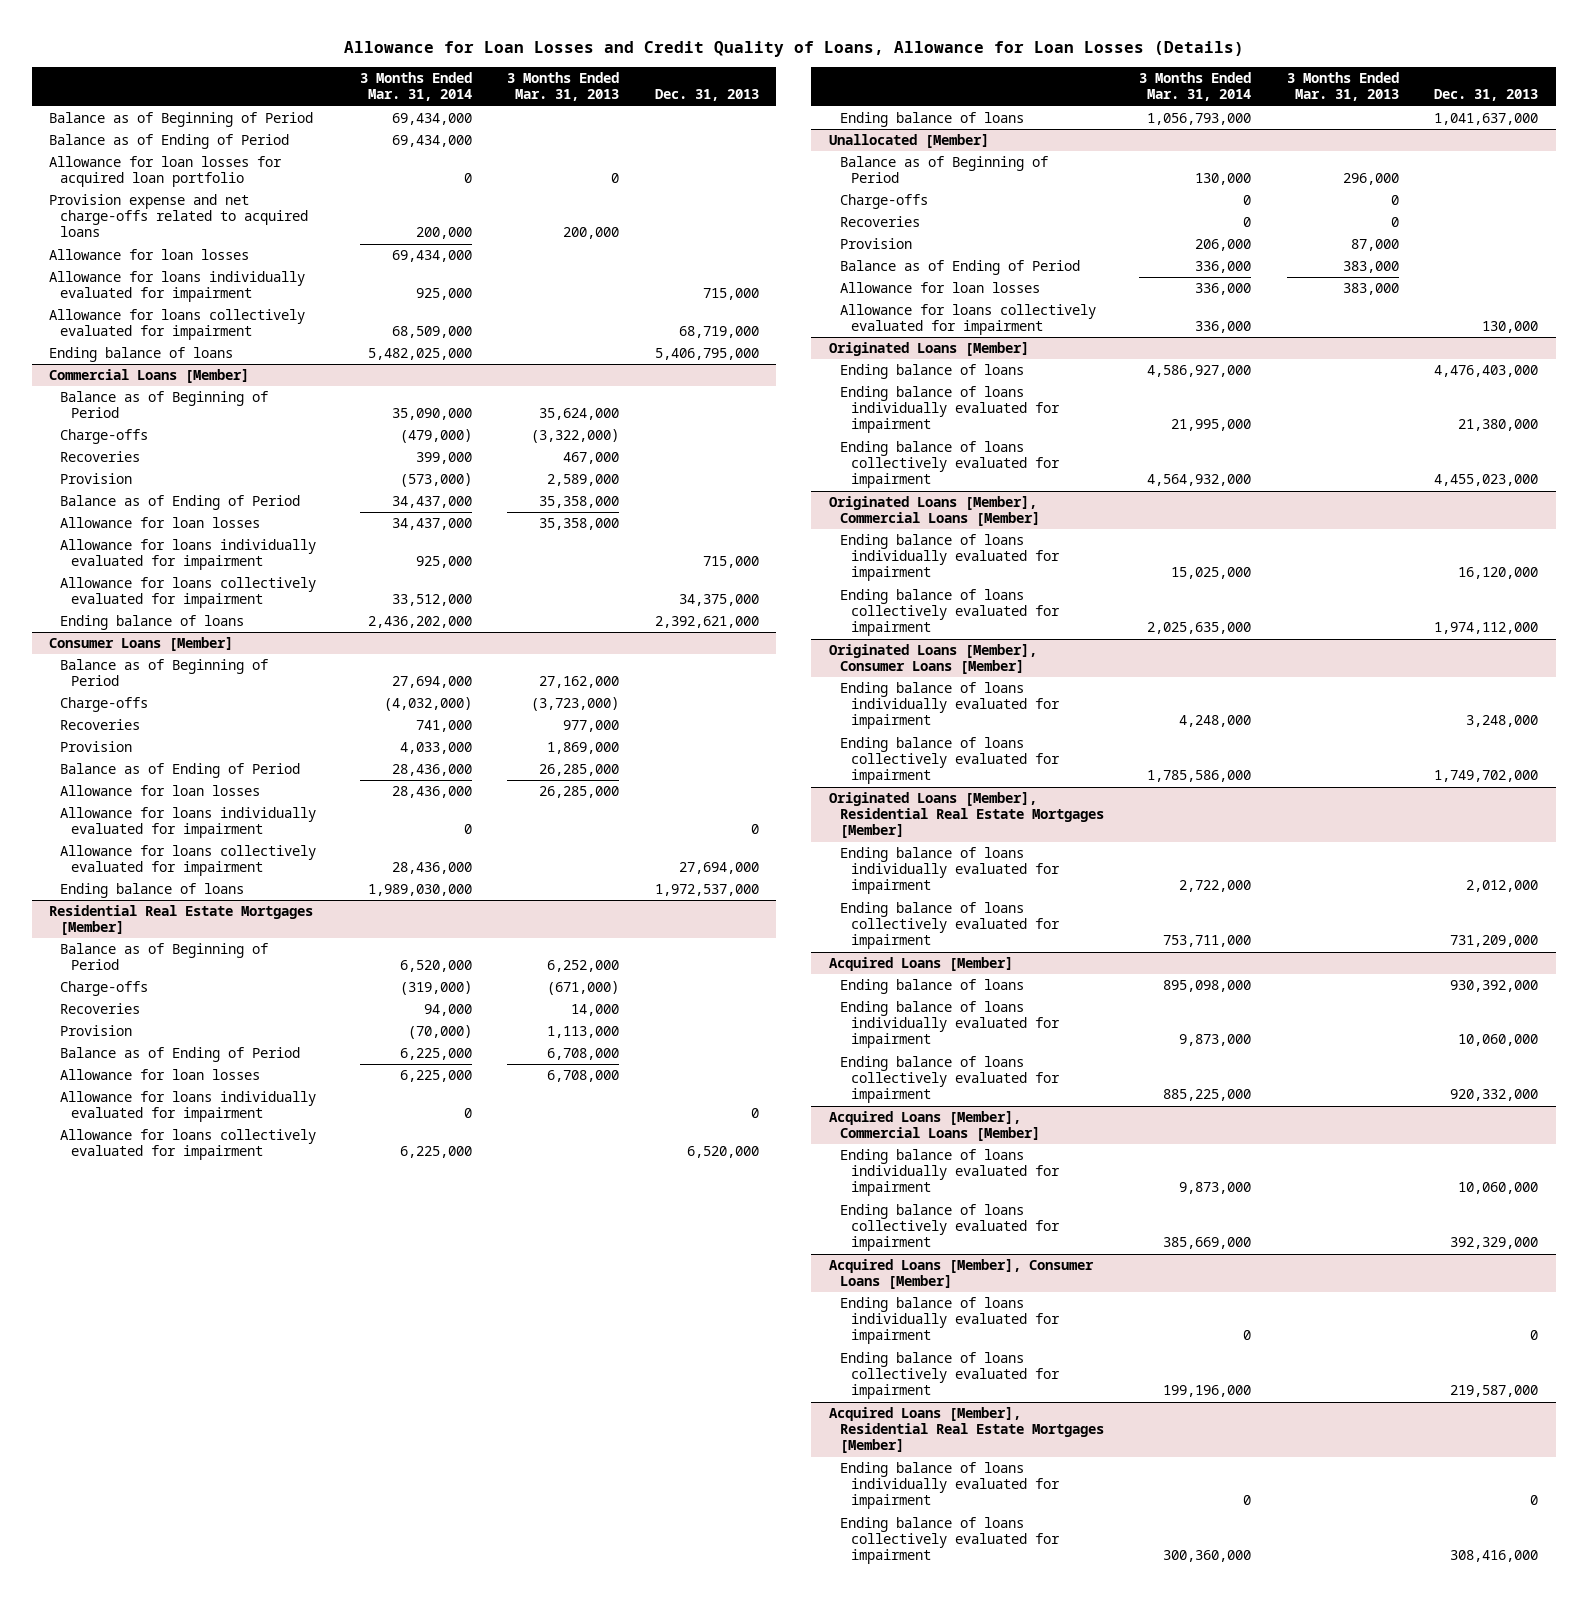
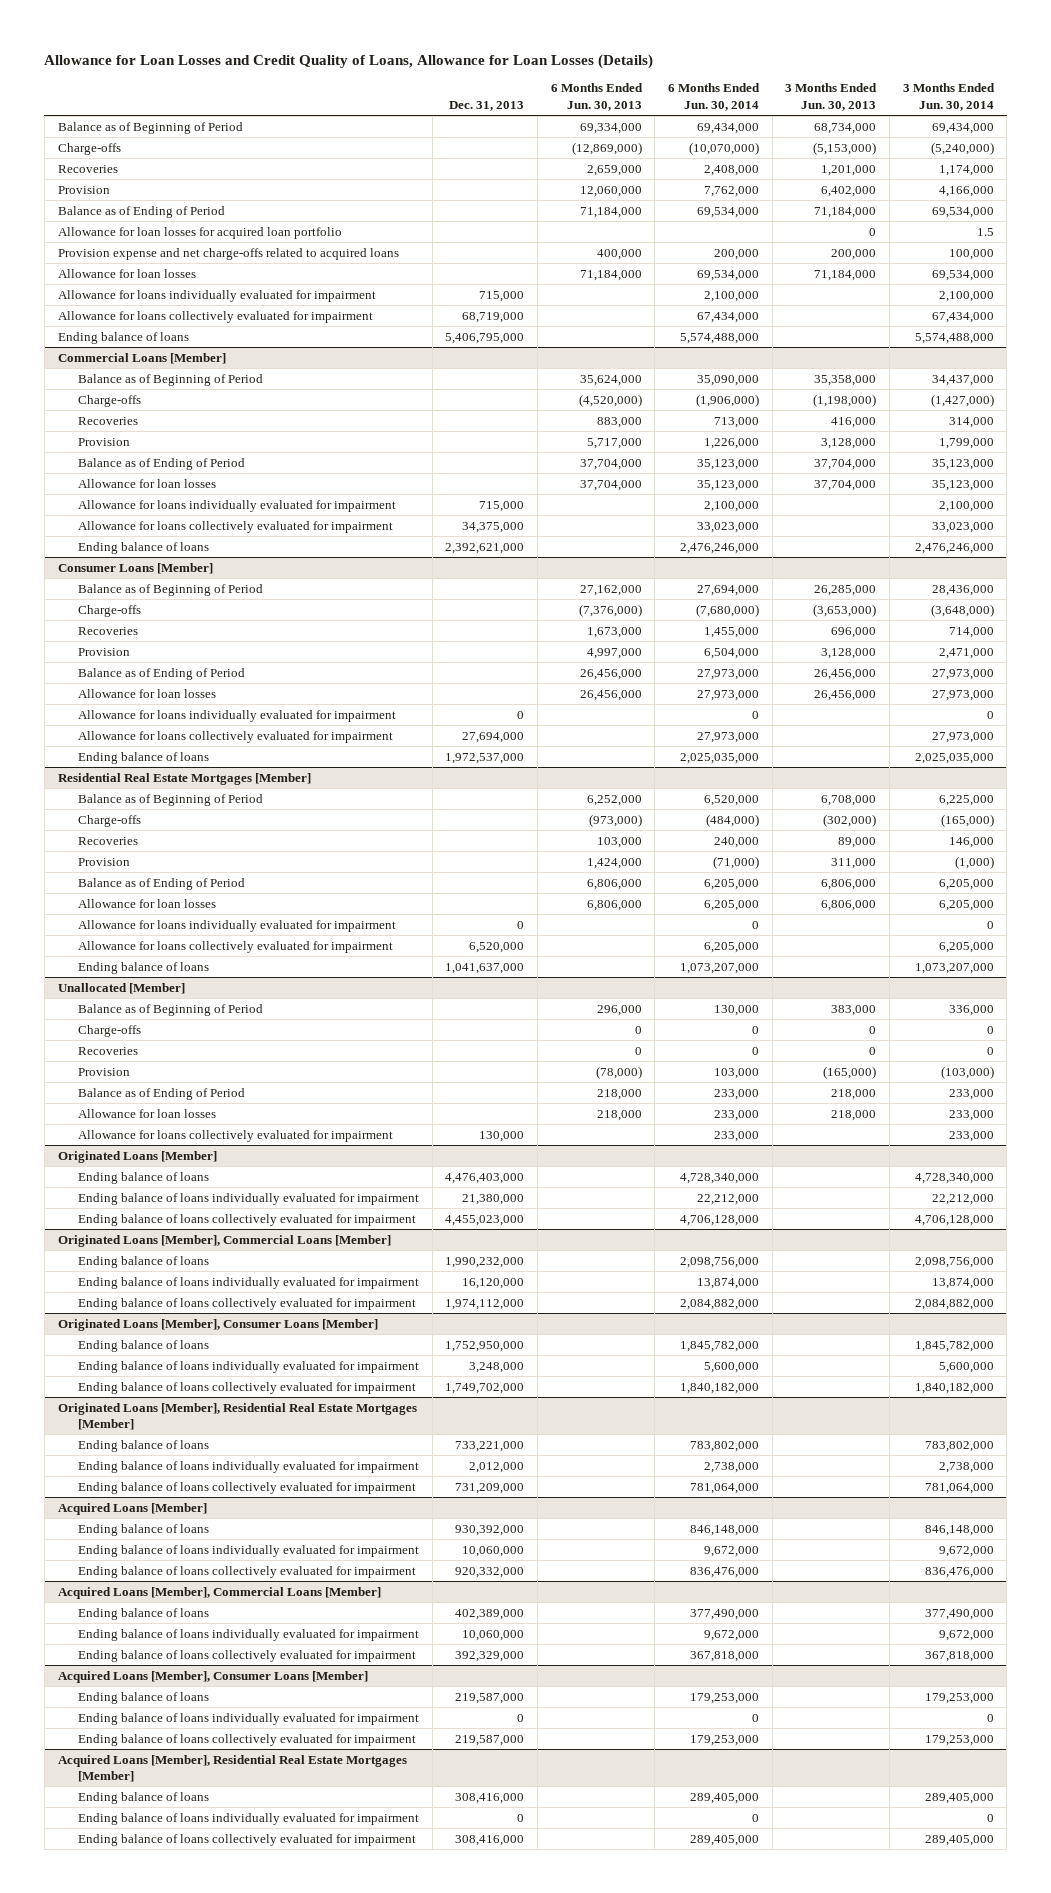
[359,72,472,102] 3 Months Ended Mar. 31, 2014 -> none
[507,72,620,102] 3 Months Ended Mar. 31, 2013 -> none
none -> [550,83,643,112] 6 Months Ended Jun. 30, 2013
none -> [667,83,760,112] 6 Months Ended Jun. 30, 2014
none -> [785,83,878,112] 3 Months Ended Jun. 30, 2013
none -> [902,83,995,112] 3 Months Ended Jun. 30, 2014
none -> [57,142,121,155] Charge-offs
none -> [57,164,118,173] Recoveries
none -> [57,185,110,194] Provision
none -> [77,1255,209,1268] Ending balance of loans
none -> [77,1339,209,1352] Ending balance of loans
none -> [77,1439,209,1452] Ending balance of loans
none -> [77,1607,209,1620] Ending balance of loans
none -> [77,1691,209,1704] Ending balance of loans
none -> [77,1791,209,1804] Ending balance of loans

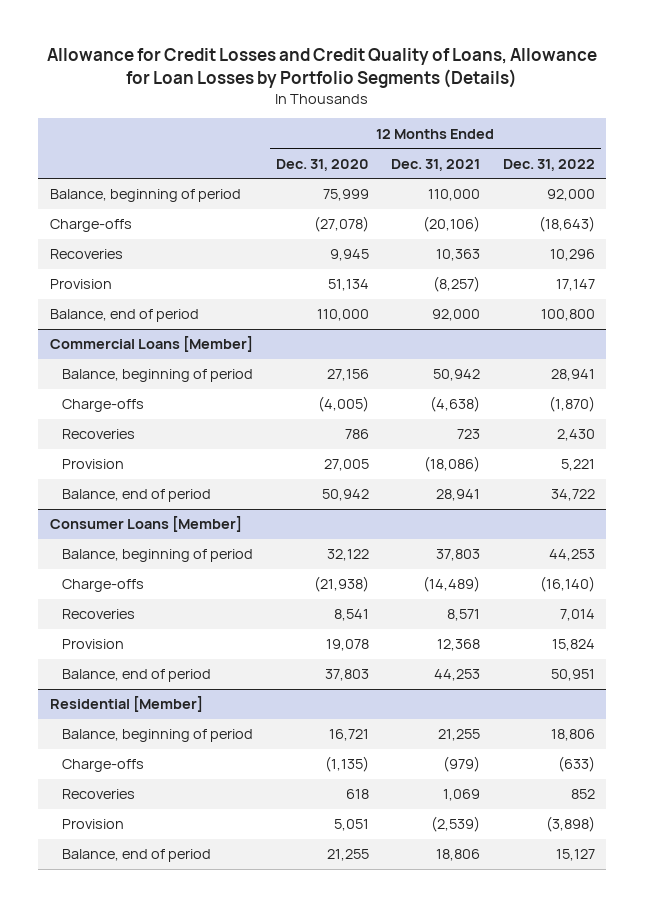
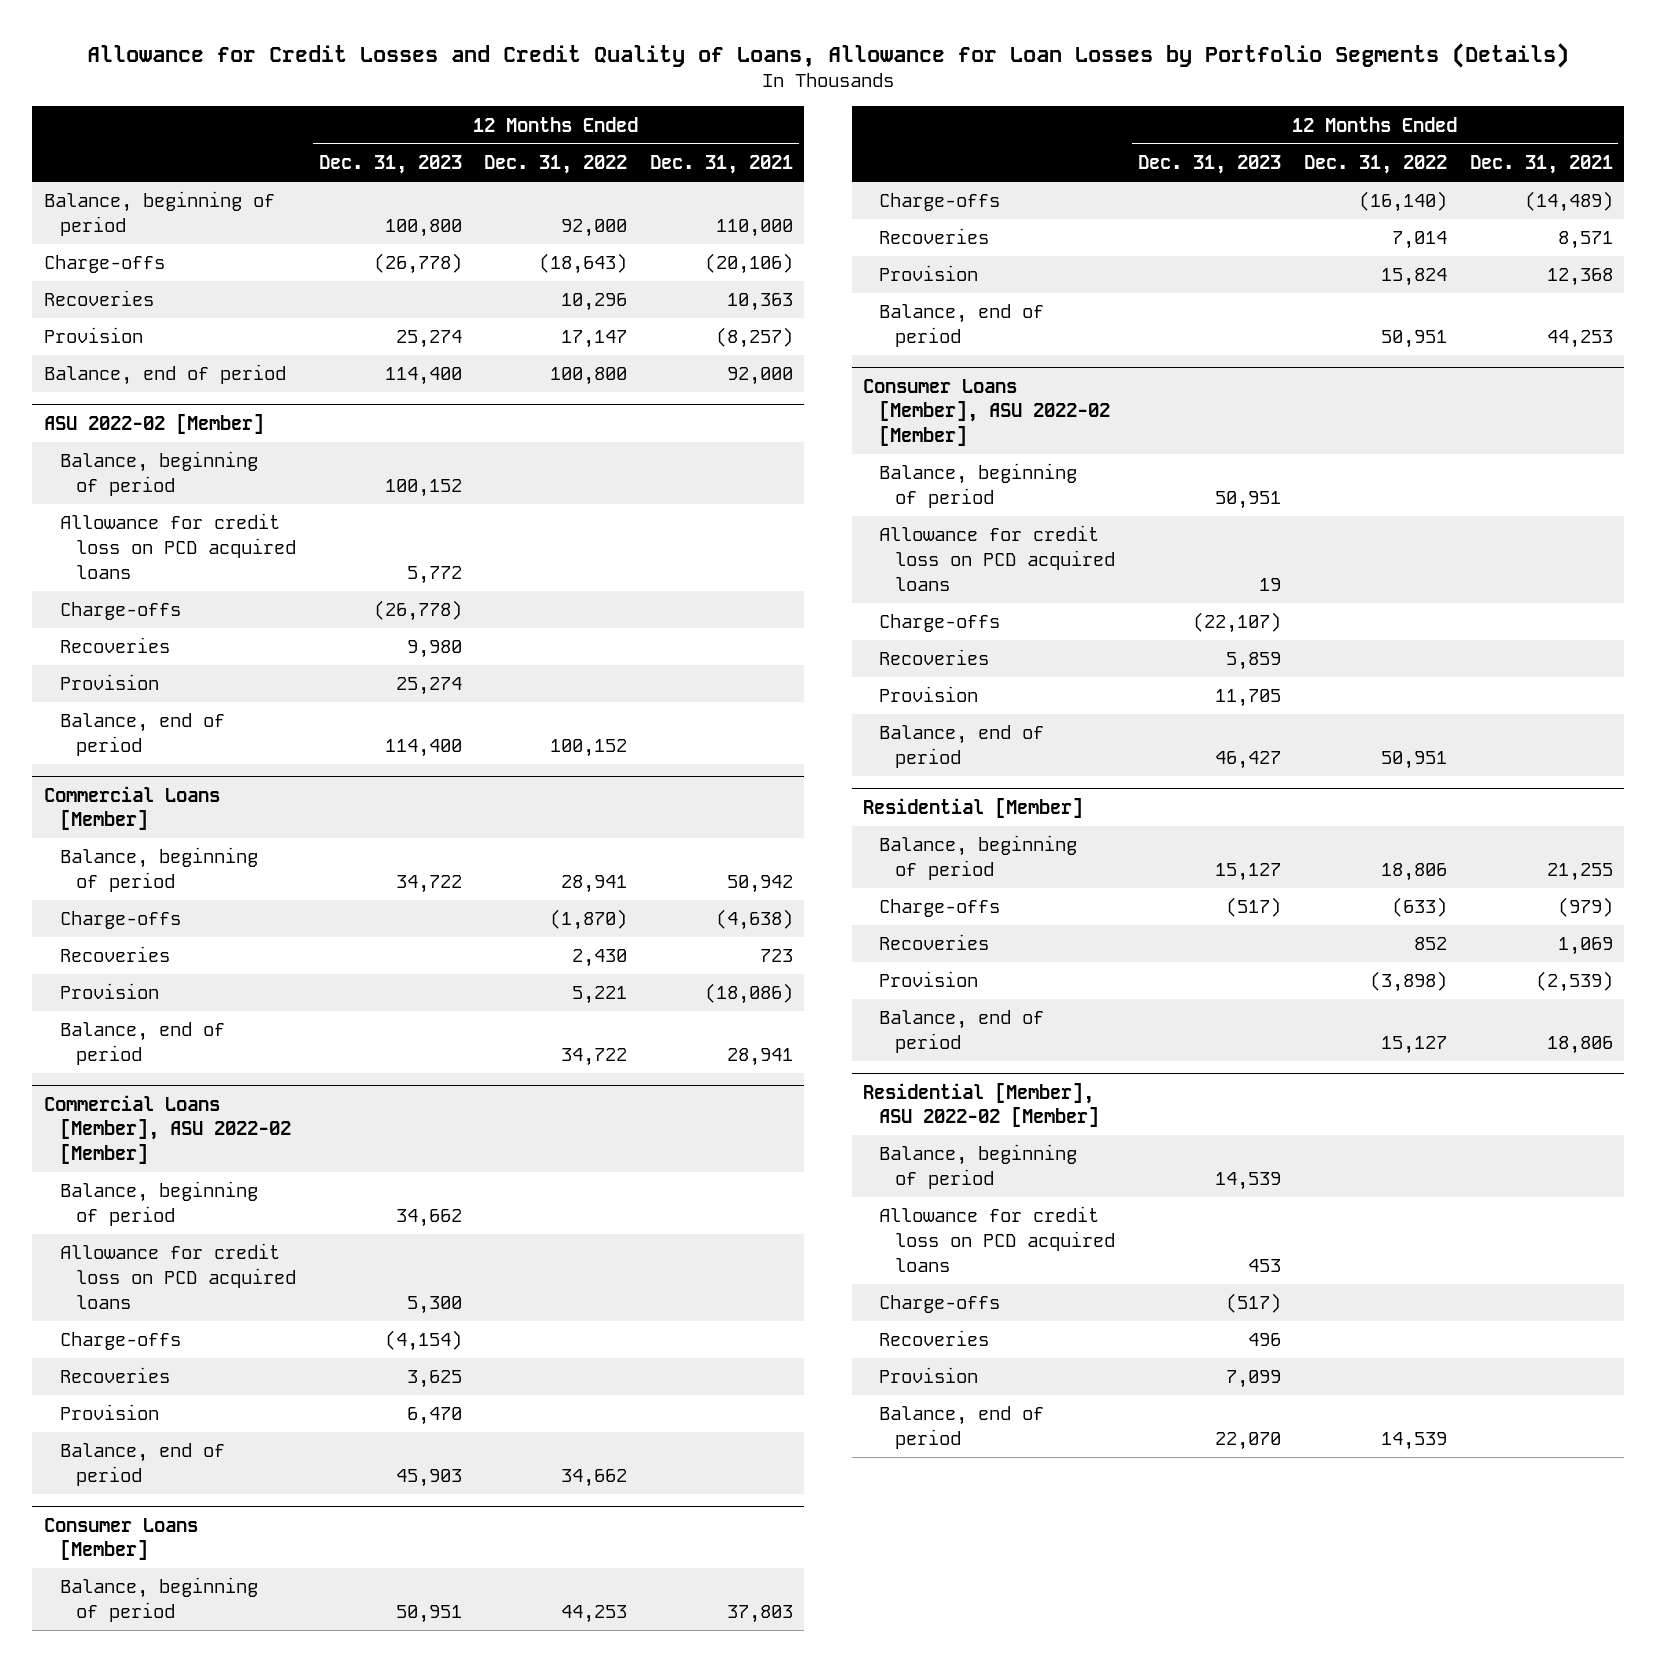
[275,158,369,171] Dec. 31, 2020 -> none
none -> [318,155,462,175] Dec. 31, 2023
none -> [43,413,264,434] ASU 2022-02 [Member]
none -> [59,451,258,496] Balance, beginning of period
none -> [59,513,296,579] Allowance for credit loss on PCD acquired loans
none -> [59,602,181,621] Charge-offs
none -> [59,637,170,654] Recoveries
none -> [59,674,159,691] Provision
none -> [59,713,225,756] Balance, end of period
none -> [43,1094,291,1164] Commercial Loans [Member], ASU 2022-02 [Member]
none -> [59,1181,258,1226] Balance, beginning of period
none -> [59,1243,296,1309] Allowance for credit loss on PCD acquired loans
none -> [59,1332,181,1351] Charge-offs
none -> [59,1367,170,1384] Recoveries
none -> [59,1404,159,1421] Provision
none -> [59,1443,225,1486] Balance, end of period
none -> [863,378,1111,446] Consumer Loans [Member], ASU 2022-02 [Member]
none -> [879,463,1078,508] Balance, beginning of period
none -> [879,525,1116,591] Allowance for credit loss on PCD acquired loans
none -> [879,614,1001,633] Charge-offs
none -> [879,649,990,666] Recoveries
none -> [879,686,979,703] Provision
none -> [879,725,1045,768] Balance, end of period
none -> [863,1082,1100,1128] Residential [Member], ASU 2022-02 [Member]
none -> [879,1144,1078,1189] Balance, beginning of period
none -> [879,1206,1116,1272] Allowance for credit loss on PCD acquired loans
none -> [879,1295,1001,1314] Charge-offs
none -> [879,1330,990,1347] Recoveries
none -> [879,1367,979,1384] Provision
none -> [879,1406,1045,1449] Balance, end of period

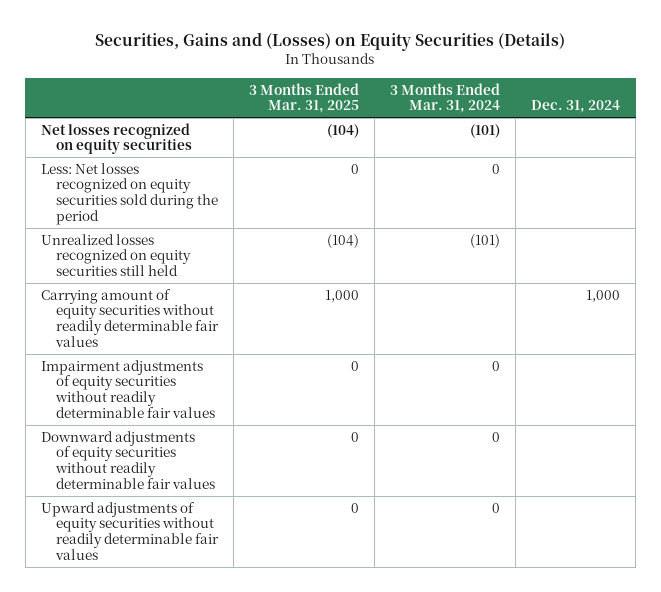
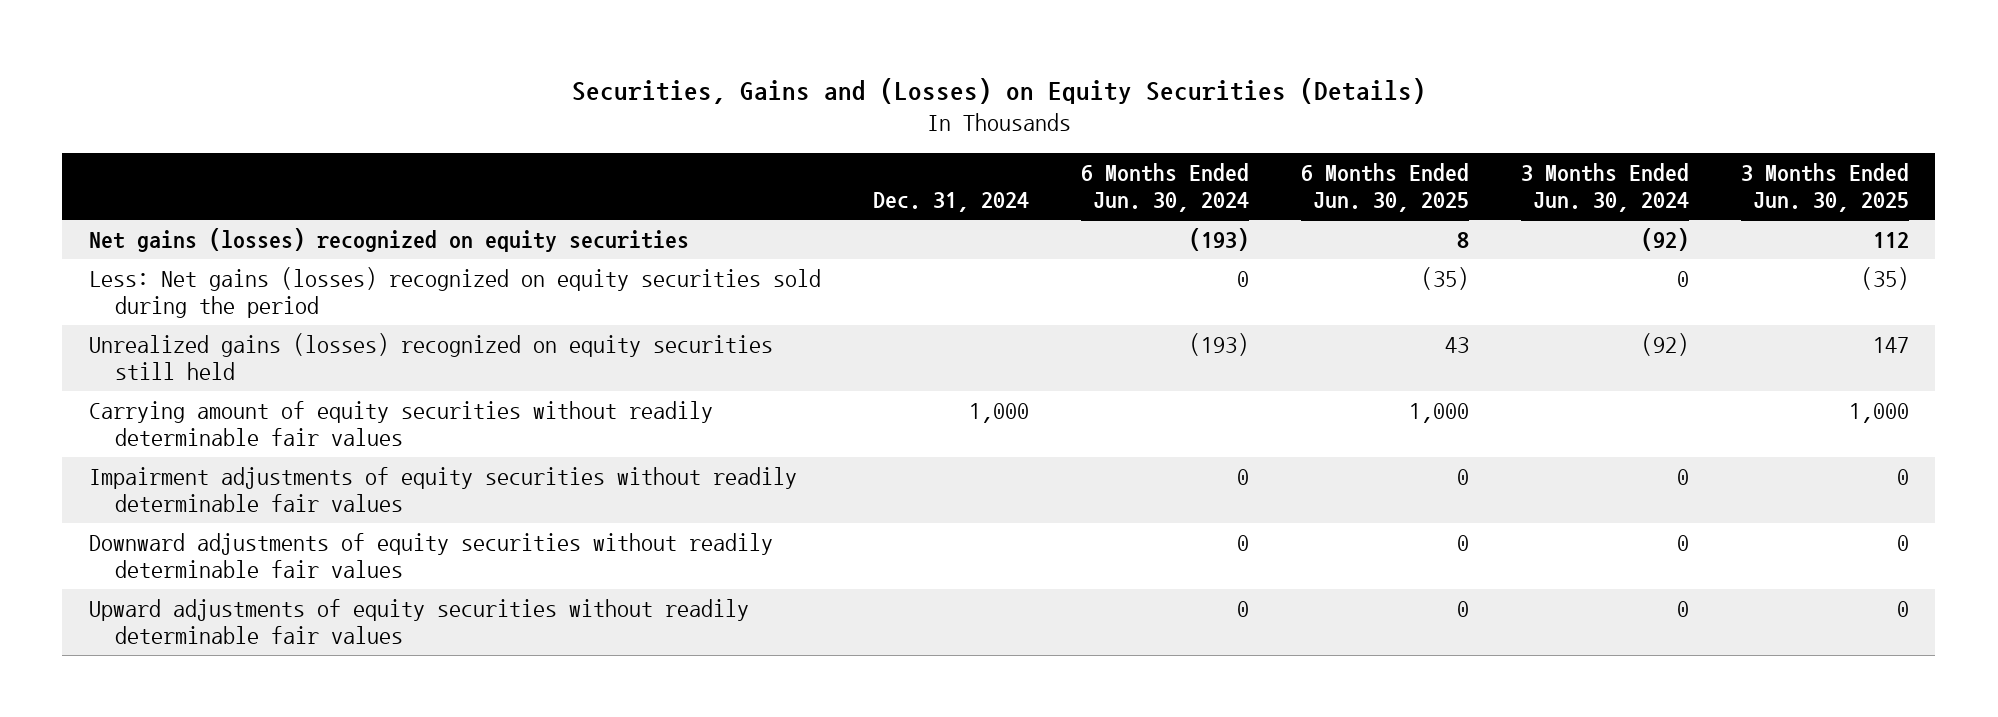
[248,82,359,114] 3 Months Ended Mar. 31, 2025 -> none
[390,82,501,114] 3 Months Ended Mar. 31, 2024 -> none
none -> [1080,163,1249,213] 6 Months Ended Jun. 30, 2024
none -> [1300,163,1469,213] 6 Months Ended Jun. 30, 2025
none -> [1520,163,1689,213] 3 Months Ended Jun. 30, 2024
none -> [1741,163,1910,213] 3 Months Ended Jun. 30, 2025
[40,122,192,155] Net losses recognized on equity securities -> [88,228,689,253] Net gains (losses) recognized on equity securities
[40,162,218,226] Less: Net losses recognized on equity securities sold during the period -> [88,267,821,318] Less: Net gains (losses) recognized on equity securities sold during the period
[40,233,191,277] Unrealized losses recognized on equity securities still held -> [88,333,773,380] Unrealized gains (losses) recognized on equity securities still held

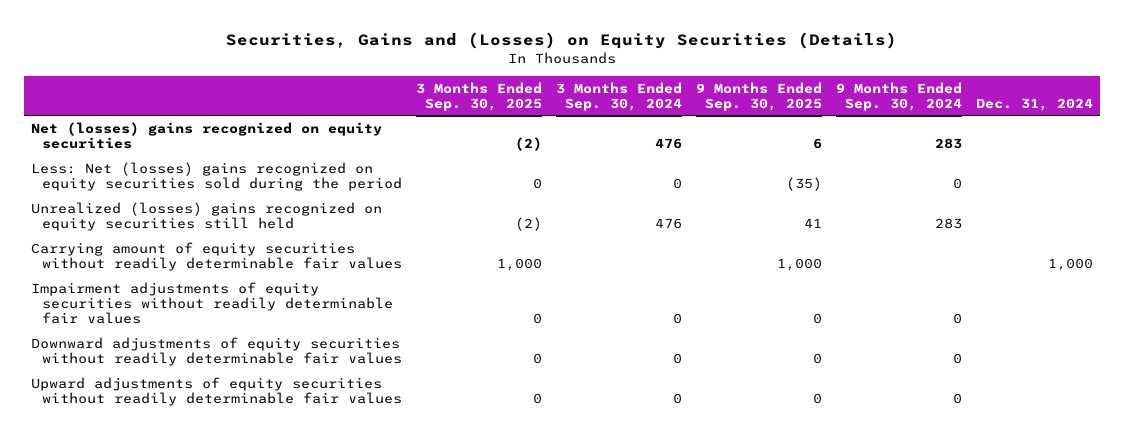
[1080,163,1249,213] 6 Months Ended Jun. 30, 2024 -> none
[1300,163,1469,213] 6 Months Ended Jun. 30, 2025 -> none
[1520,163,1689,213] 3 Months Ended Jun. 30, 2024 -> none
[1741,163,1910,213] 3 Months Ended Jun. 30, 2025 -> none
none -> [415,81,542,111] 3 Months Ended Sep. 30, 2025
none -> [555,81,682,111] 3 Months Ended Sep. 30, 2024
none -> [695,81,822,111] 9 Months Ended Sep. 30, 2025
none -> [835,81,962,111] 9 Months Ended Sep. 30, 2024
[88,228,689,253] Net gains (losses) recognized on equity securities -> [31,121,383,150] Net (losses) gains recognized on equity securities
[88,267,821,318] Less: Net gains (losses) recognized on equity securities sold during the period -> [31,161,402,192] Less: Net (losses) gains recognized on equity securities sold during the period
[88,333,773,380] Unrealized gains (losses) recognized on equity securities still held -> [31,201,383,232] Unrealized (losses) gains recognized on equity securities still held

